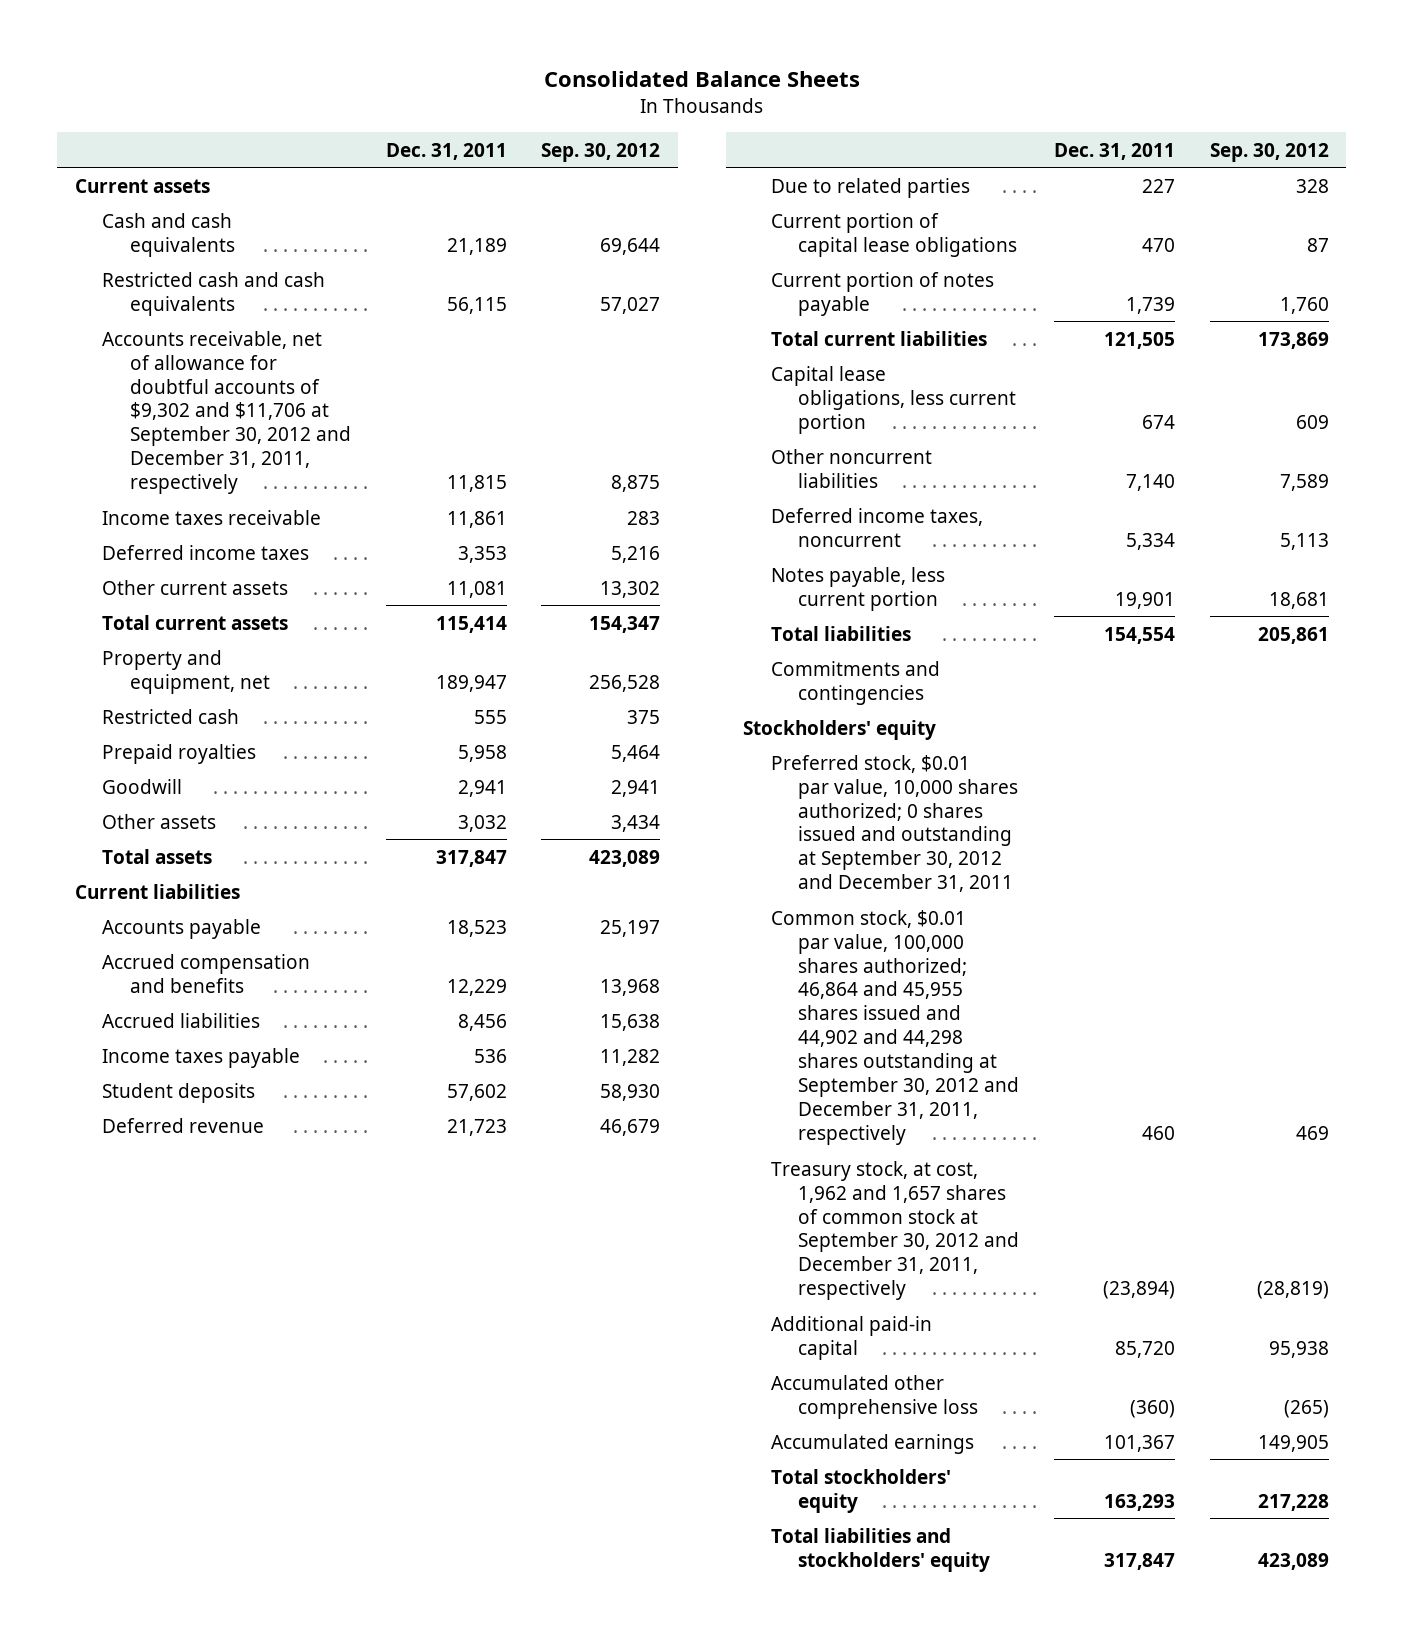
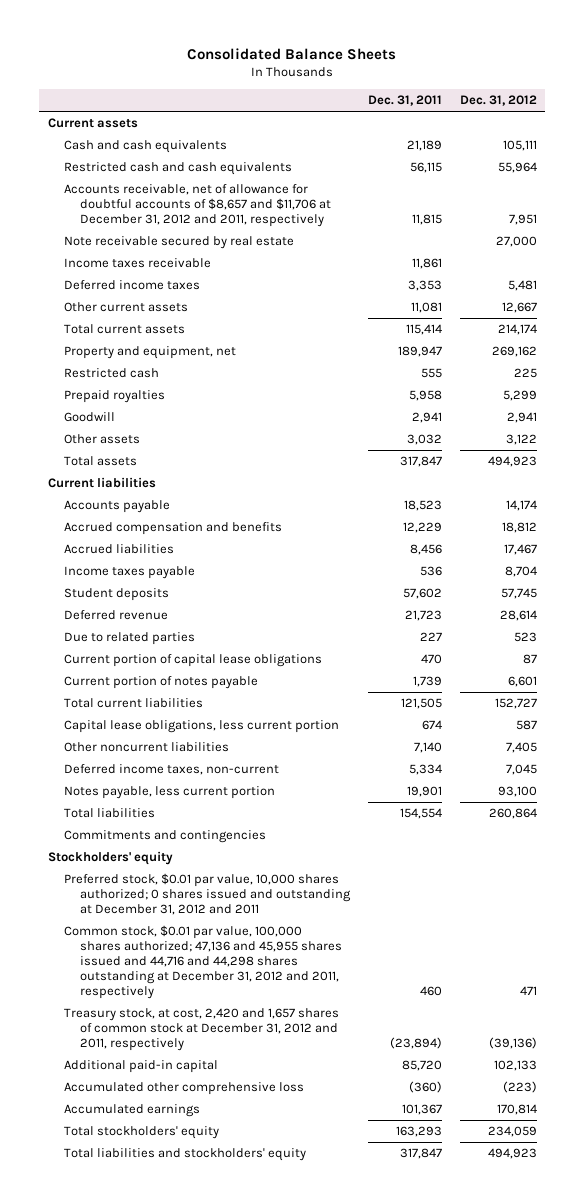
[541,142,661,162] Sep. 30, 2012 -> none
none -> [459,95,537,107] Dec. 31, 2012
[102,330,351,495] Accounts receivable, net of allowance for doubtful accounts of $9,302 and $11,706 at September 30, 2012 and December 31, 2011, respectively -> [63,183,332,228] Accounts receivable, net of allowance for doubtful accounts of $8,657 and $11,706 at December 31, 2012 and 2011, respectively
none -> [63,235,294,249] Note receivable secured by real estate
[770,507,983,547] Deferred income taxes, noncurrent -> [63,763,279,775] Deferred income taxes, non-current
[770,754,1019,893] Preferred stock, $0.01 par value, 10,000 shares authorized; 0 shares issued and outstanding at September 30, 2012 and December 31, 2011 -> [63,872,352,916] Preferred stock, $0.01 par value, 10,000 shares authorized; 0 shares issued and outstanding at December 31, 2012 and 2011
[770,909,1020,1146] Common stock, $0.01 par value, 100,000 shares authorized; 46,864 and 45,955 shares issued and 44,902 and 44,298 shares outstanding at September 30, 2012 and December 31, 2011, respectively -> [63,924,343,1000] Common stock, $0.01 par value, 100,000 shares authorized; 47,136 and 45,955 shares issued and 44,716 and 44,298 shares outstanding at December 31, 2012 and 2011, respectively
[770,1160,1020,1301] Treasury stock, at cost, 1,962 and 1,657 shares of common stock at September 30, 2012 and December 31, 2011, respectively -> [63,1007,339,1052] Treasury stock, at cost, 2,420 and 1,657 shares of common stock at December 31, 2012 and 2011, respectively

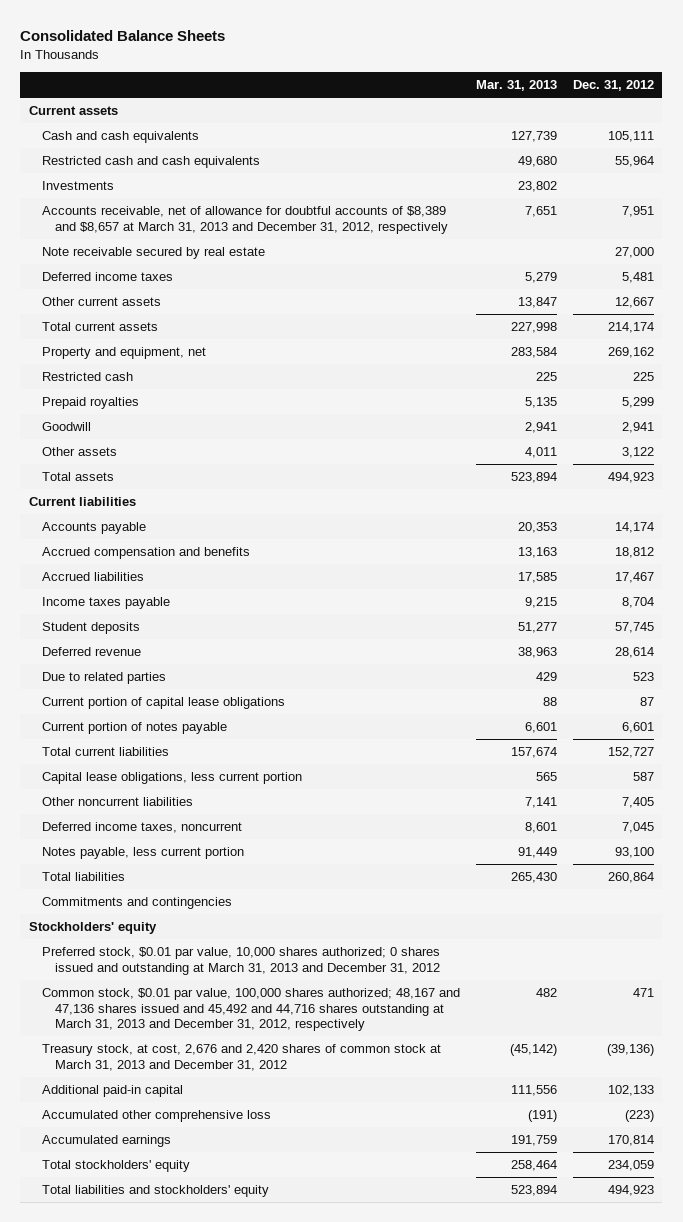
[367,95,442,107] Dec. 31, 2011 -> none
none -> [475,80,557,92] Mar. 31, 2013
none -> [41,181,114,191] Investments
[63,183,332,228] Accounts receivable, net of allowance for doubtful accounts of $8,657 and $11,706 at December 31, 2012 and 2011, respectively -> [41,206,448,234] Accounts receivable, net of allowance for doubtful accounts of $8,389 and $8,657 at March 31, 2013 and December 31, 2012, respectively
[63,257,211,268] Income taxes receivable -> none
[63,763,279,775] Deferred income taxes, non-current -> [41,822,242,834] Deferred income taxes, noncurrent
[63,872,352,916] Preferred stock, $0.01 par value, 10,000 shares authorized; 0 shares issued and outstanding at December 31, 2012 and 2011 -> [41,947,440,975] Preferred stock, $0.01 par value, 10,000 shares authorized; 0 shares issued and outstanding at March 31, 2013 and December 31, 2012
[63,924,343,1000] Common stock, $0.01 par value, 100,000 shares authorized; 47,136 and 45,955 shares issued and 44,716 and 44,298 shares outstanding at December 31, 2012 and 2011, respectively -> [41,988,460,1032] Common stock, $0.01 par value, 100,000 shares authorized; 48,167 and 47,136 shares issued and 45,492 and 44,716 shares outstanding at March 31, 2013 and December 31, 2012, respectively
[63,1007,339,1052] Treasury stock, at cost, 2,420 and 1,657 shares of common stock at December 31, 2012 and 2011, respectively -> [41,1044,441,1071] Treasury stock, at cost, 2,676 and 2,420 shares of common stock at March 31, 2013 and December 31, 2012

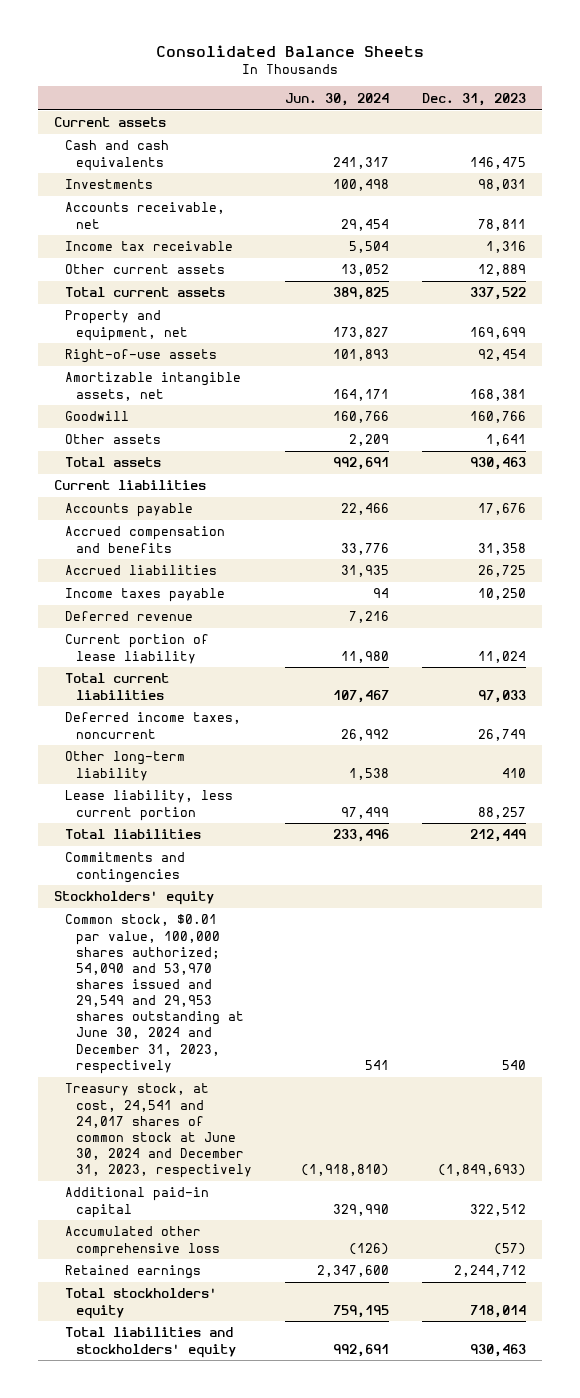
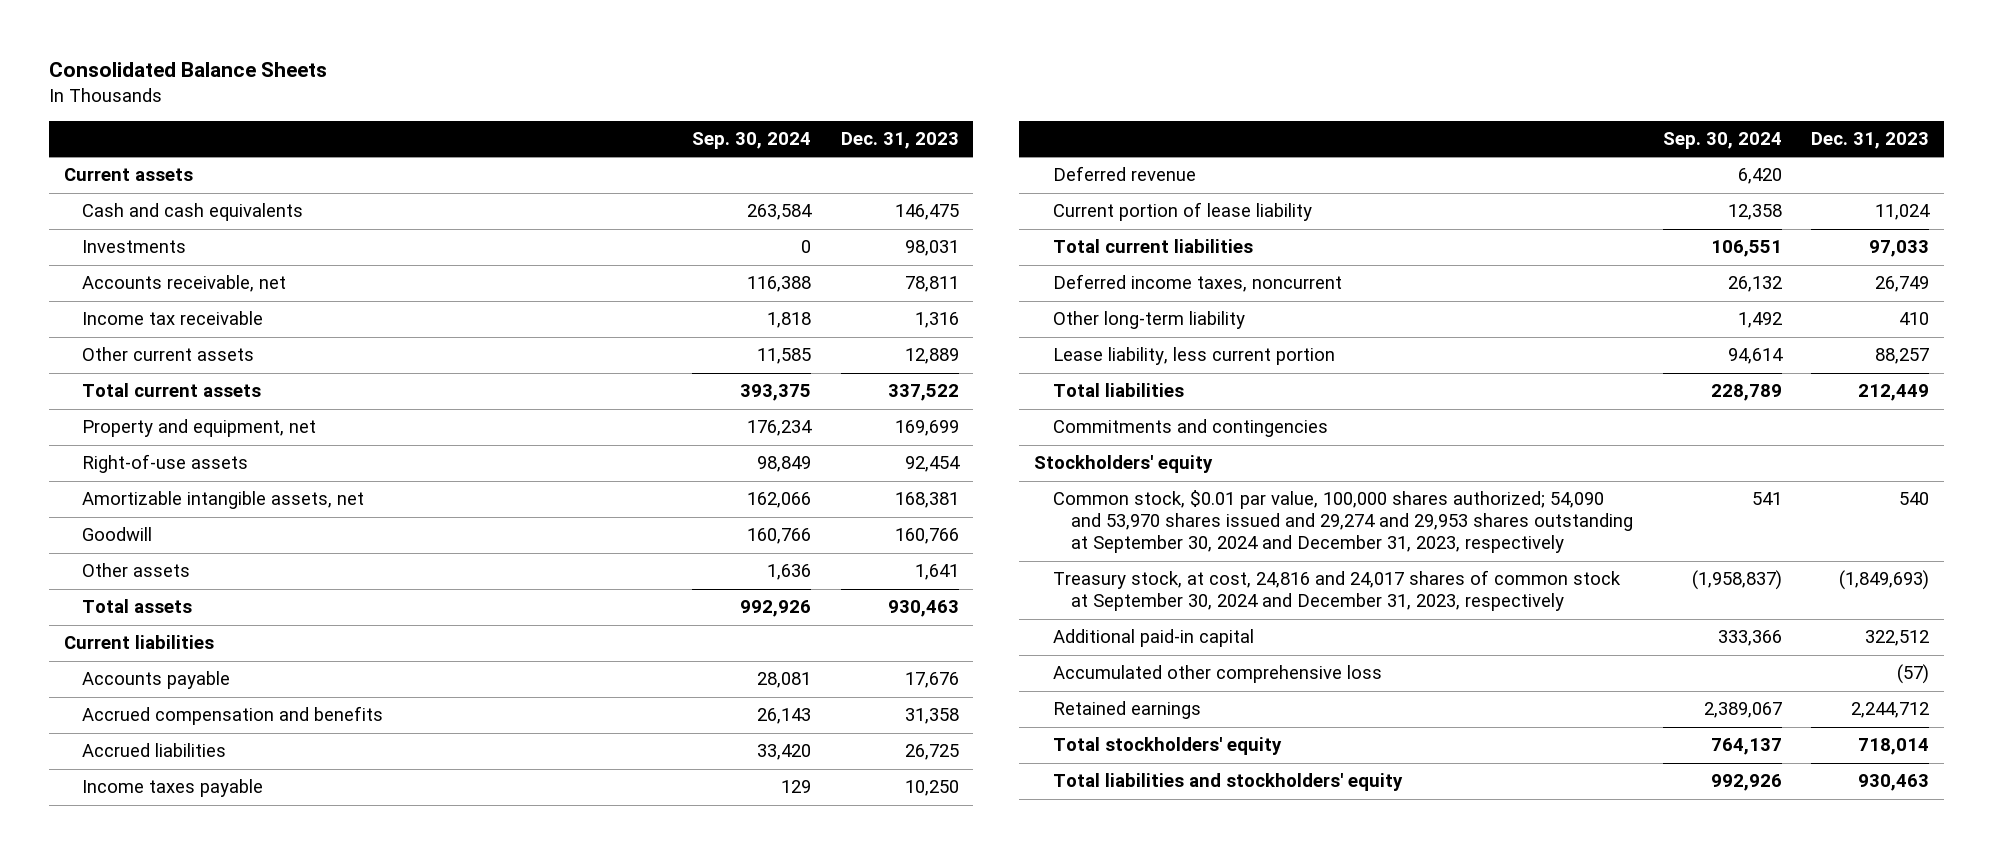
[284,92,389,106] Jun. 30, 2024 -> none
none -> [692,132,812,150] Sep. 30, 2024
[64,914,244,1074] Common stock, $0.01 par value, 100,000 shares authorized; 54,090 and 53,970 shares issued and 29,549 and 29,953 shares outstanding at June 30, 2024 and December 31, 2023, respectively -> [1052,490,1634,554] Common stock, $0.01 par value, 100,000 shares authorized; 54,090 and 53,970 shares issued and 29,274 and 29,953 shares outstanding at September 30, 2024 and December 31, 2023, respectively
[64,1083,252,1179] Treasury stock, at cost, 24,541 and 24,017 shares of common stock at June 30, 2024 and December 31, 2023, respectively -> [1052,570,1621,612] Treasury stock, at cost, 24,816 and 24,017 shares of common stock at September 30, 2024 and December 31, 2023, respectively

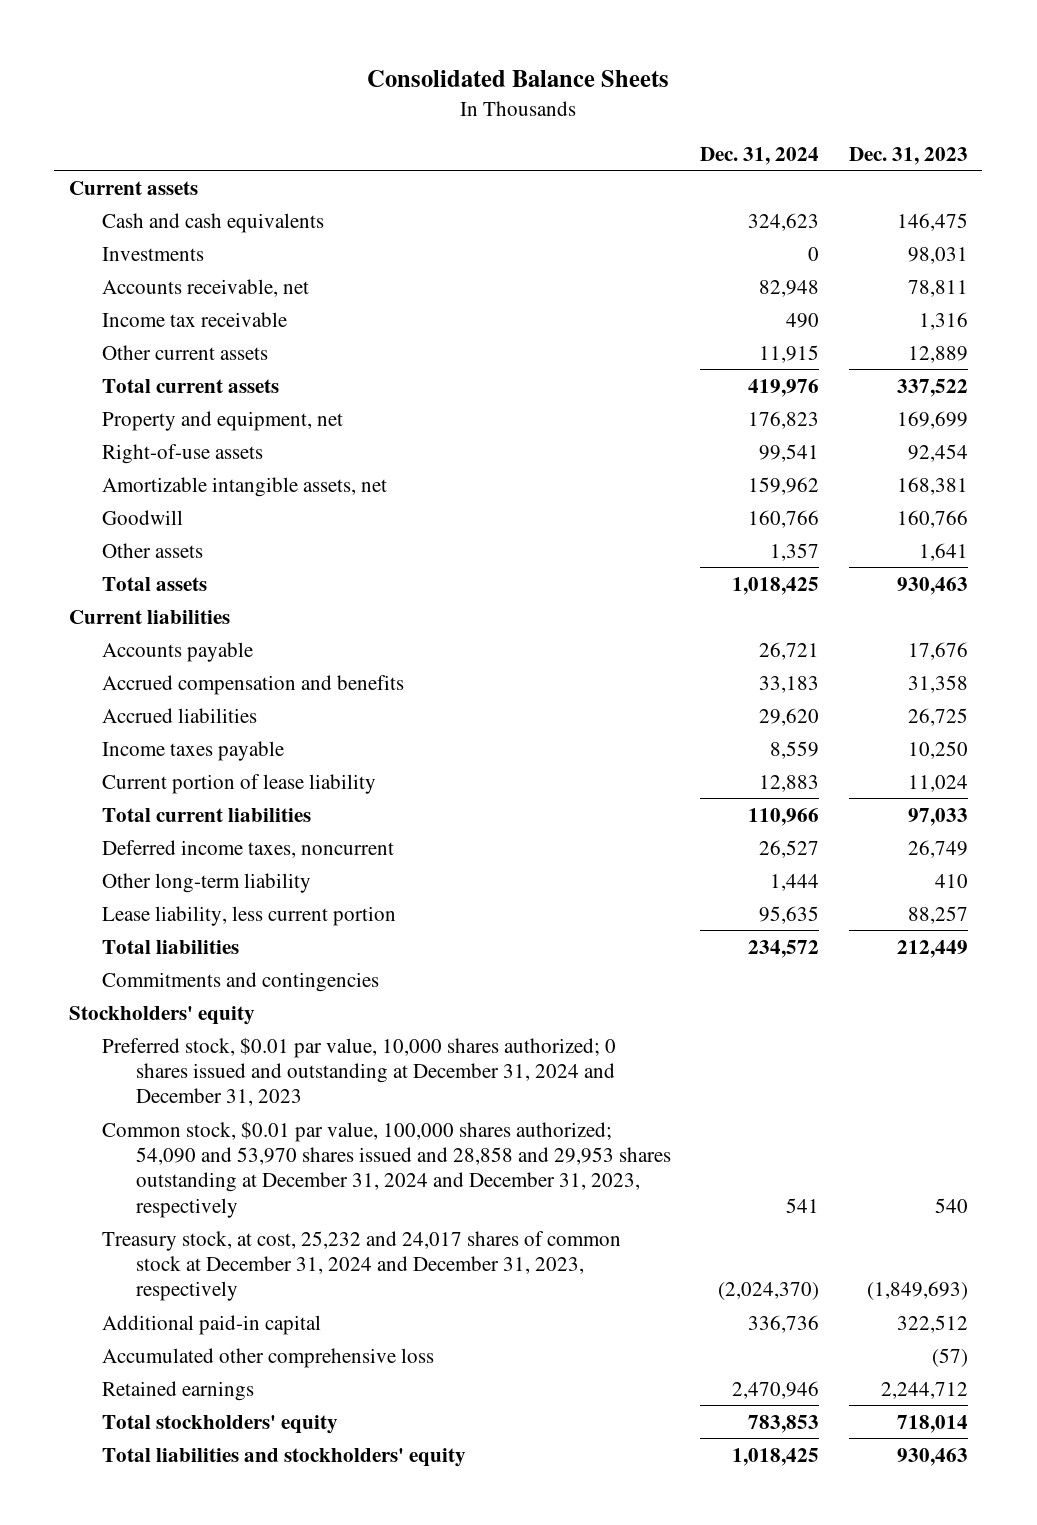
[692,132,812,150] Sep. 30, 2024 -> none
none -> [700,146,820,165] Dec. 31, 2024
[1052,166,1196,182] Deferred revenue -> none
none -> [102,1036,617,1107] Preferred stock, $0.01 par value, 10,000 shares authorized; 0 shares issued and outstanding at December 31, 2024 and December 31, 2023
[1052,490,1634,554] Common stock, $0.01 par value, 100,000 shares authorized; 54,090 and 53,970 shares issued and 29,274 and 29,953 shares outstanding at September 30, 2024 and December 31, 2023, respectively -> [102,1120,672,1218] Common stock, $0.01 par value, 100,000 shares authorized; 54,090 and 53,970 shares issued and 28,858 and 29,953 shares outstanding at December 31, 2024 and December 31, 2023, respectively
[1052,570,1621,612] Treasury stock, at cost, 24,816 and 24,017 shares of common stock at September 30, 2024 and December 31, 2023, respectively -> [102,1230,622,1302] Treasury stock, at cost, 25,232 and 24,017 shares of common stock at December 31, 2024 and December 31, 2023, respectively

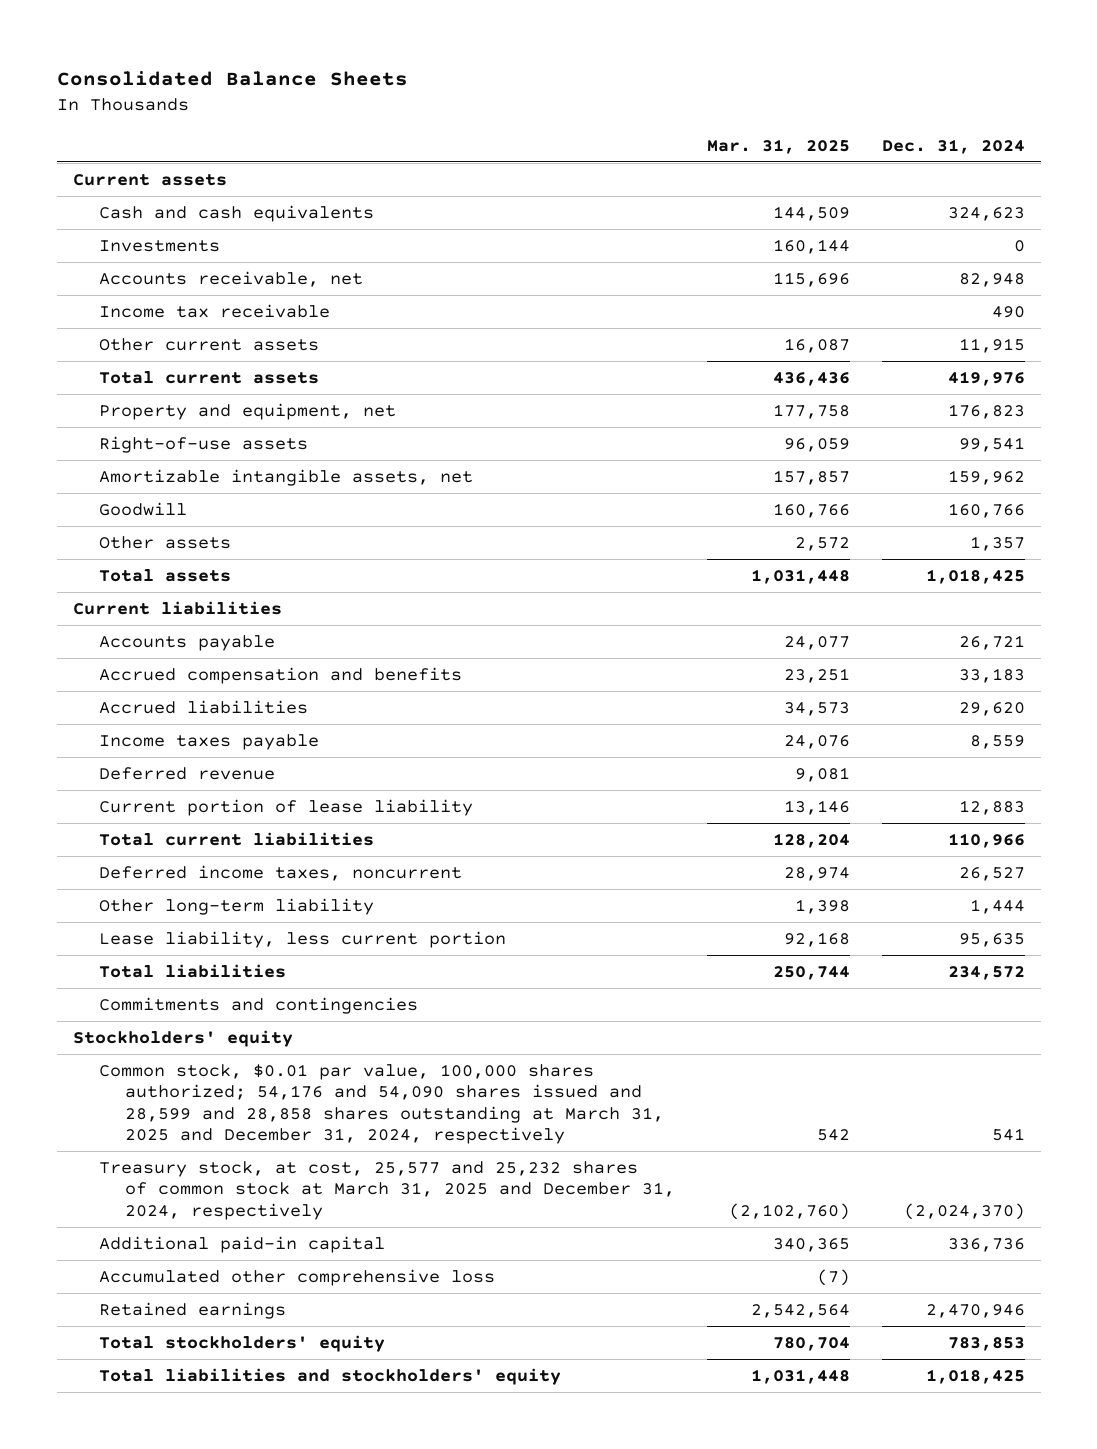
[848,146,968,165] Dec. 31, 2023 -> none
none -> [707,138,851,154] Mar. 31, 2025
none -> [98,767,275,781] Deferred revenue
[102,1036,617,1107] Preferred stock, $0.01 par value, 10,000 shares authorized; 0 shares issued and outstanding at December 31, 2024 and December 31, 2023 -> none
[102,1120,672,1218] Common stock, $0.01 par value, 100,000 shares authorized; 54,090 and 53,970 shares issued and 28,858 and 29,953 shares outstanding at December 31, 2024 and December 31, 2023, respectively -> [98,1064,665,1144] Common stock, $0.01 par value, 100,000 shares authorized; 54,176 and 54,090 shares issued and 28,599 and 28,858 shares outstanding at March 31, 2025 and December 31, 2024, respectively
[102,1230,622,1302] Treasury stock, at cost, 25,232 and 24,017 shares of common stock at December 31, 2024 and December 31, 2023, respectively -> [98,1161,676,1220] Treasury stock, at cost, 25,577 and 25,232 shares of common stock at March 31, 2025 and December 31, 2024, respectively

